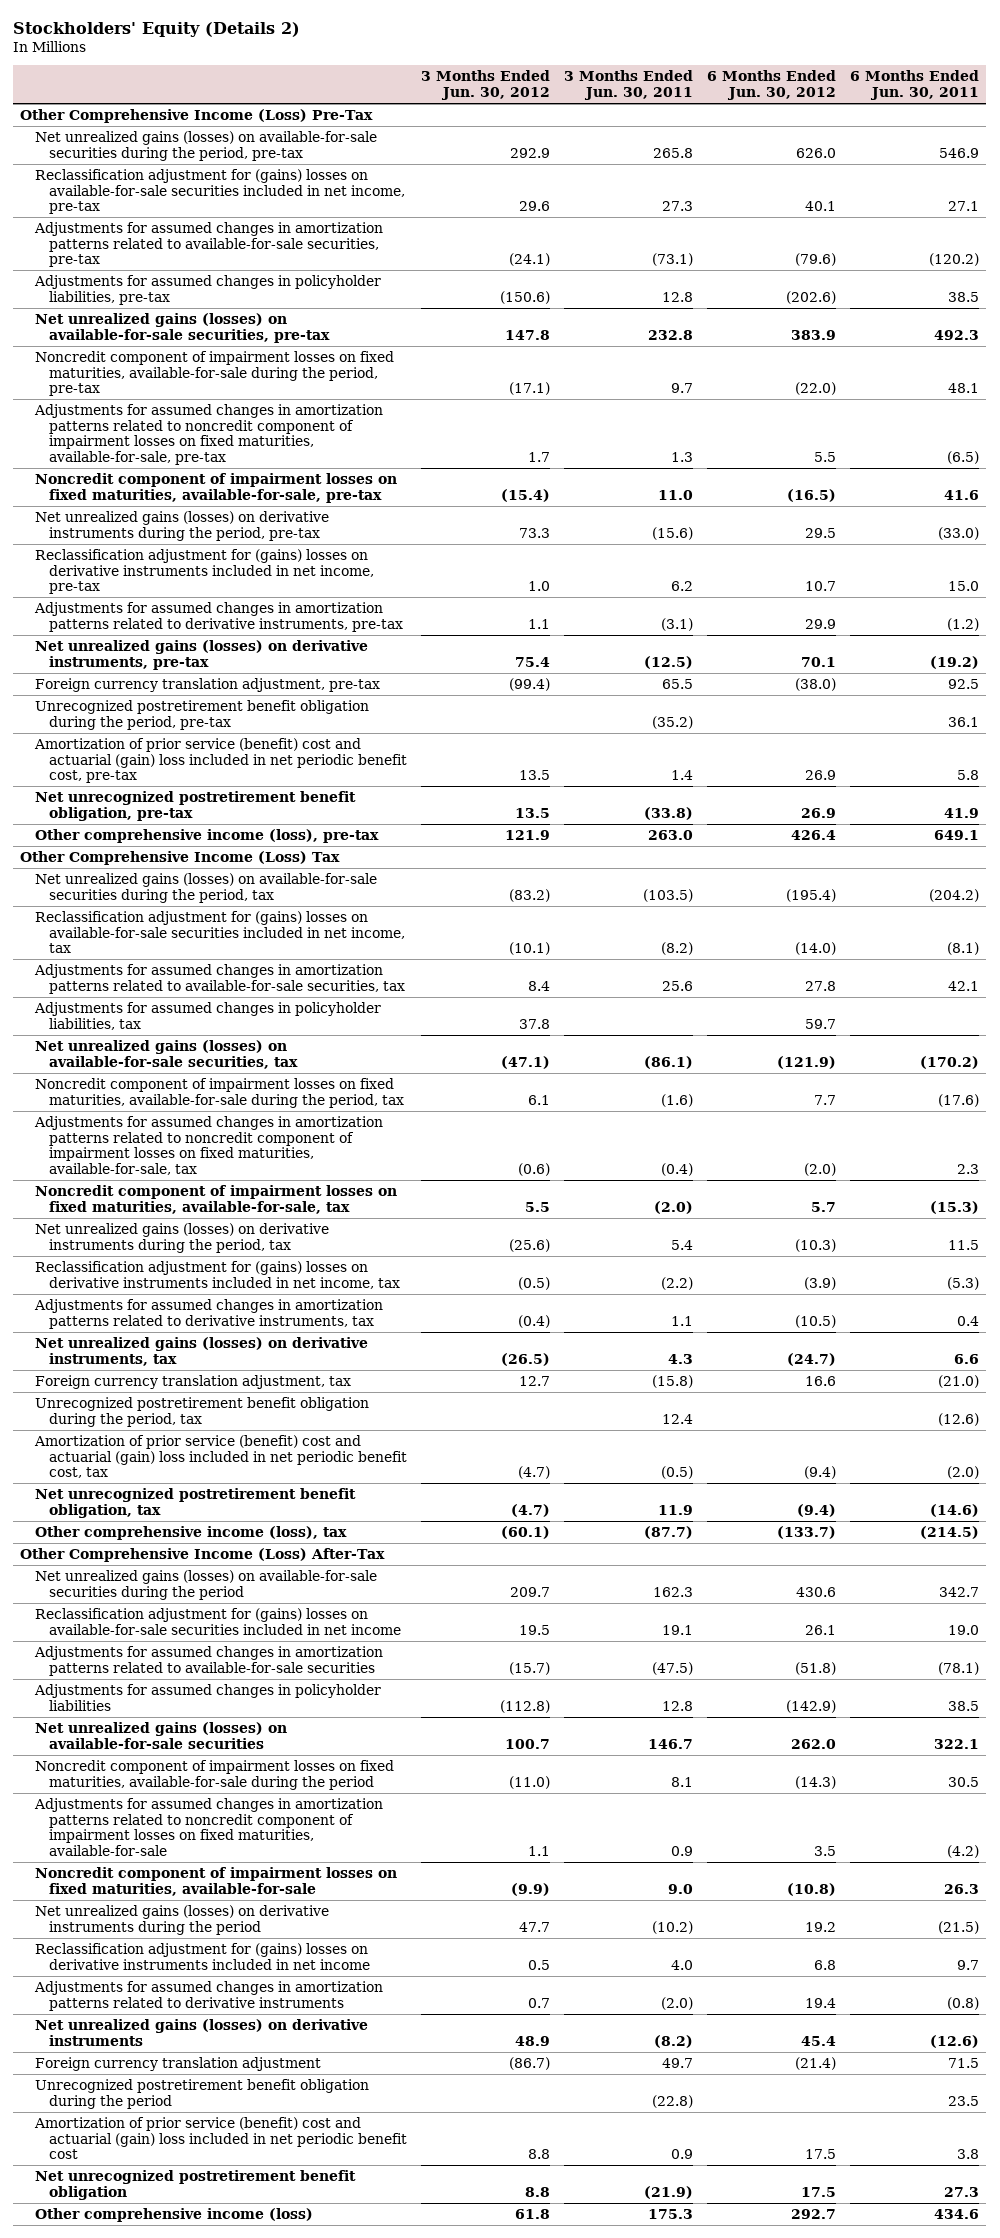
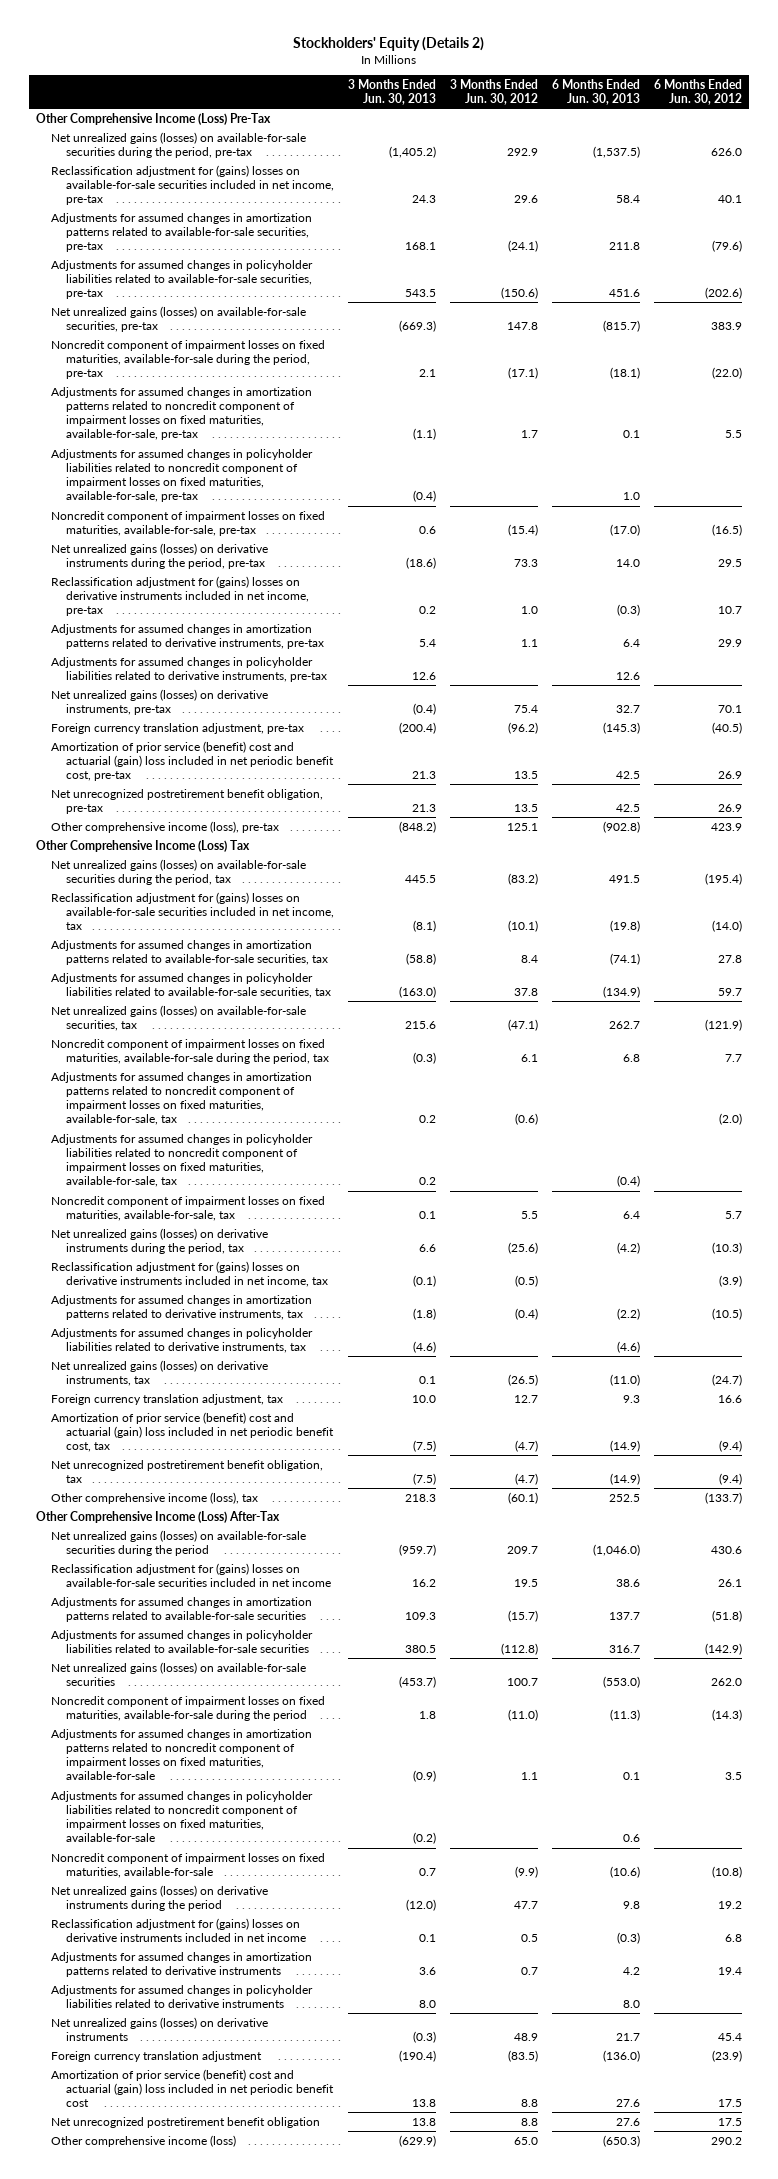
[563,70,693,100] 3 Months Ended Jun. 30, 2011 -> none
[850,70,980,100] 6 Months Ended Jun. 30, 2011 -> none
none -> [348,78,437,106] 3 Months Ended Jun. 30, 2013
none -> [552,78,641,106] 6 Months Ended Jun. 30, 2013
[33,275,381,305] Adjustments for assumed changes in policyholder liabilities, pre-tax -> [51,259,314,300] Adjustments for assumed changes in policyholder liabilities related to available-for-sale securities, pre-tax
none -> [51,448,314,503] Adjustments for assumed changes in policyholder liabilities related to noncredit component of impairment losses on fixed maturities, available-for-sale, pre-tax
none -> [51,656,328,682] Adjustments for assumed changes in policyholder liabilities related to derivative instruments, pre-tax
[34,700,369,730] Unrecognized postretirement benefit obligation during the period, pre-tax -> none
[508,678,550,692] (99.4) -> [508,721,539,734] (96.2)
[795,678,837,692] (38.0) -> [712,721,743,734] (40.5)
[504,830,550,841] 121.9 -> [507,822,539,831] 125.1
[791,830,837,841] 426.4 -> [711,822,743,831] 423.9
[33,1002,381,1030] Adjustments for assumed changes in policyholder liabilities, tax -> [51,972,332,998] Adjustments for assumed changes in policyholder liabilities related to available-for-sale securities, tax
none -> [51,1133,314,1188] Adjustments for assumed changes in policyholder liabilities related to noncredit component of impairment losses on fixed maturities, available-for-sale, tax
none -> [51,1327,314,1353] Adjustments for assumed changes in policyholder liabilities related to derivative instruments, tax
[34,1397,369,1427] Unrecognized postretirement benefit obligation during the period, tax -> none
[33,1684,381,1711] Adjustments for assumed changes in policyholder liabilities -> [51,1629,314,1653] Adjustments for assumed changes in policyholder liabilities related to available-for-sale securities
none -> [51,1790,314,1843] Adjustments for assumed changes in policyholder liabilities related to noncredit component of impairment losses on fixed maturities, available-for-sale
none -> [51,1984,314,2008] Adjustments for assumed changes in policyholder liabilities related to derivative instruments
[34,2079,369,2109] Unrecognized postretirement benefit obligation during the period -> none
[508,2057,550,2071] (86.7) -> [508,2049,539,2062] (83.5)
[795,2057,837,2071] (21.4) -> [712,2049,743,2062] (23.9)
[514,2209,550,2220] 61.8 -> [514,2136,539,2145] 65.0
[791,2209,837,2220] 292.7 -> [711,2136,743,2145] 290.2

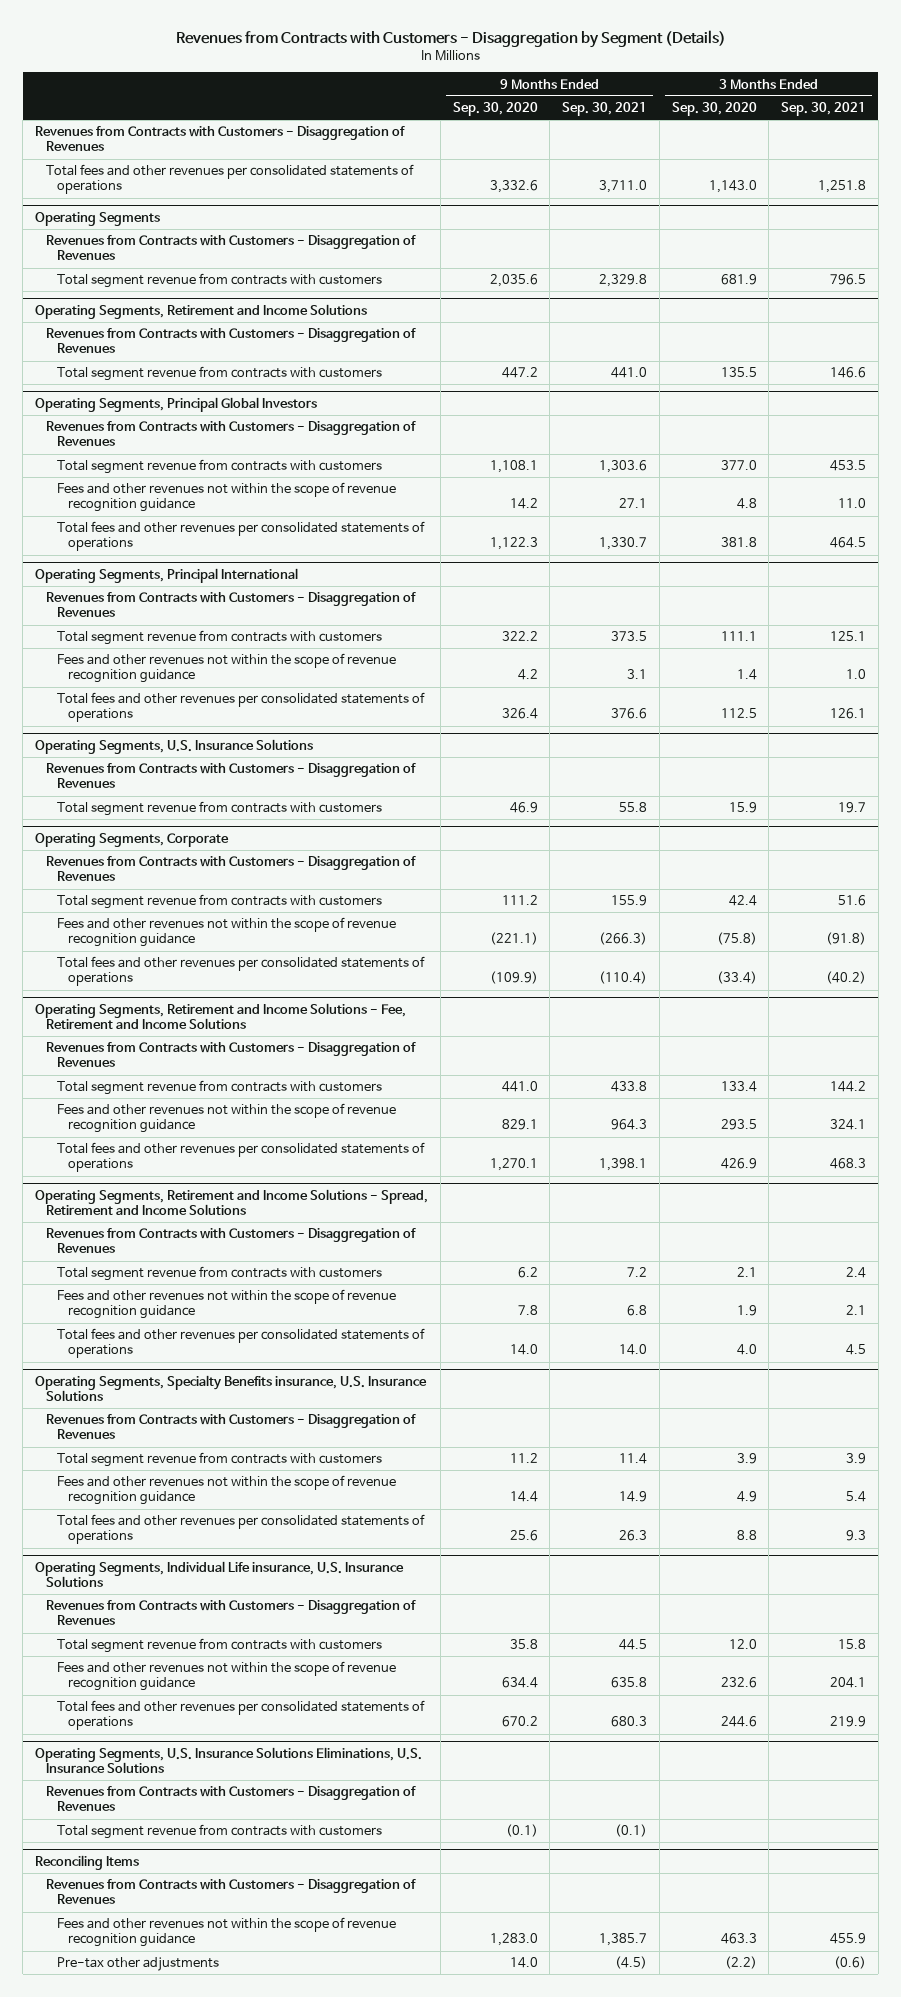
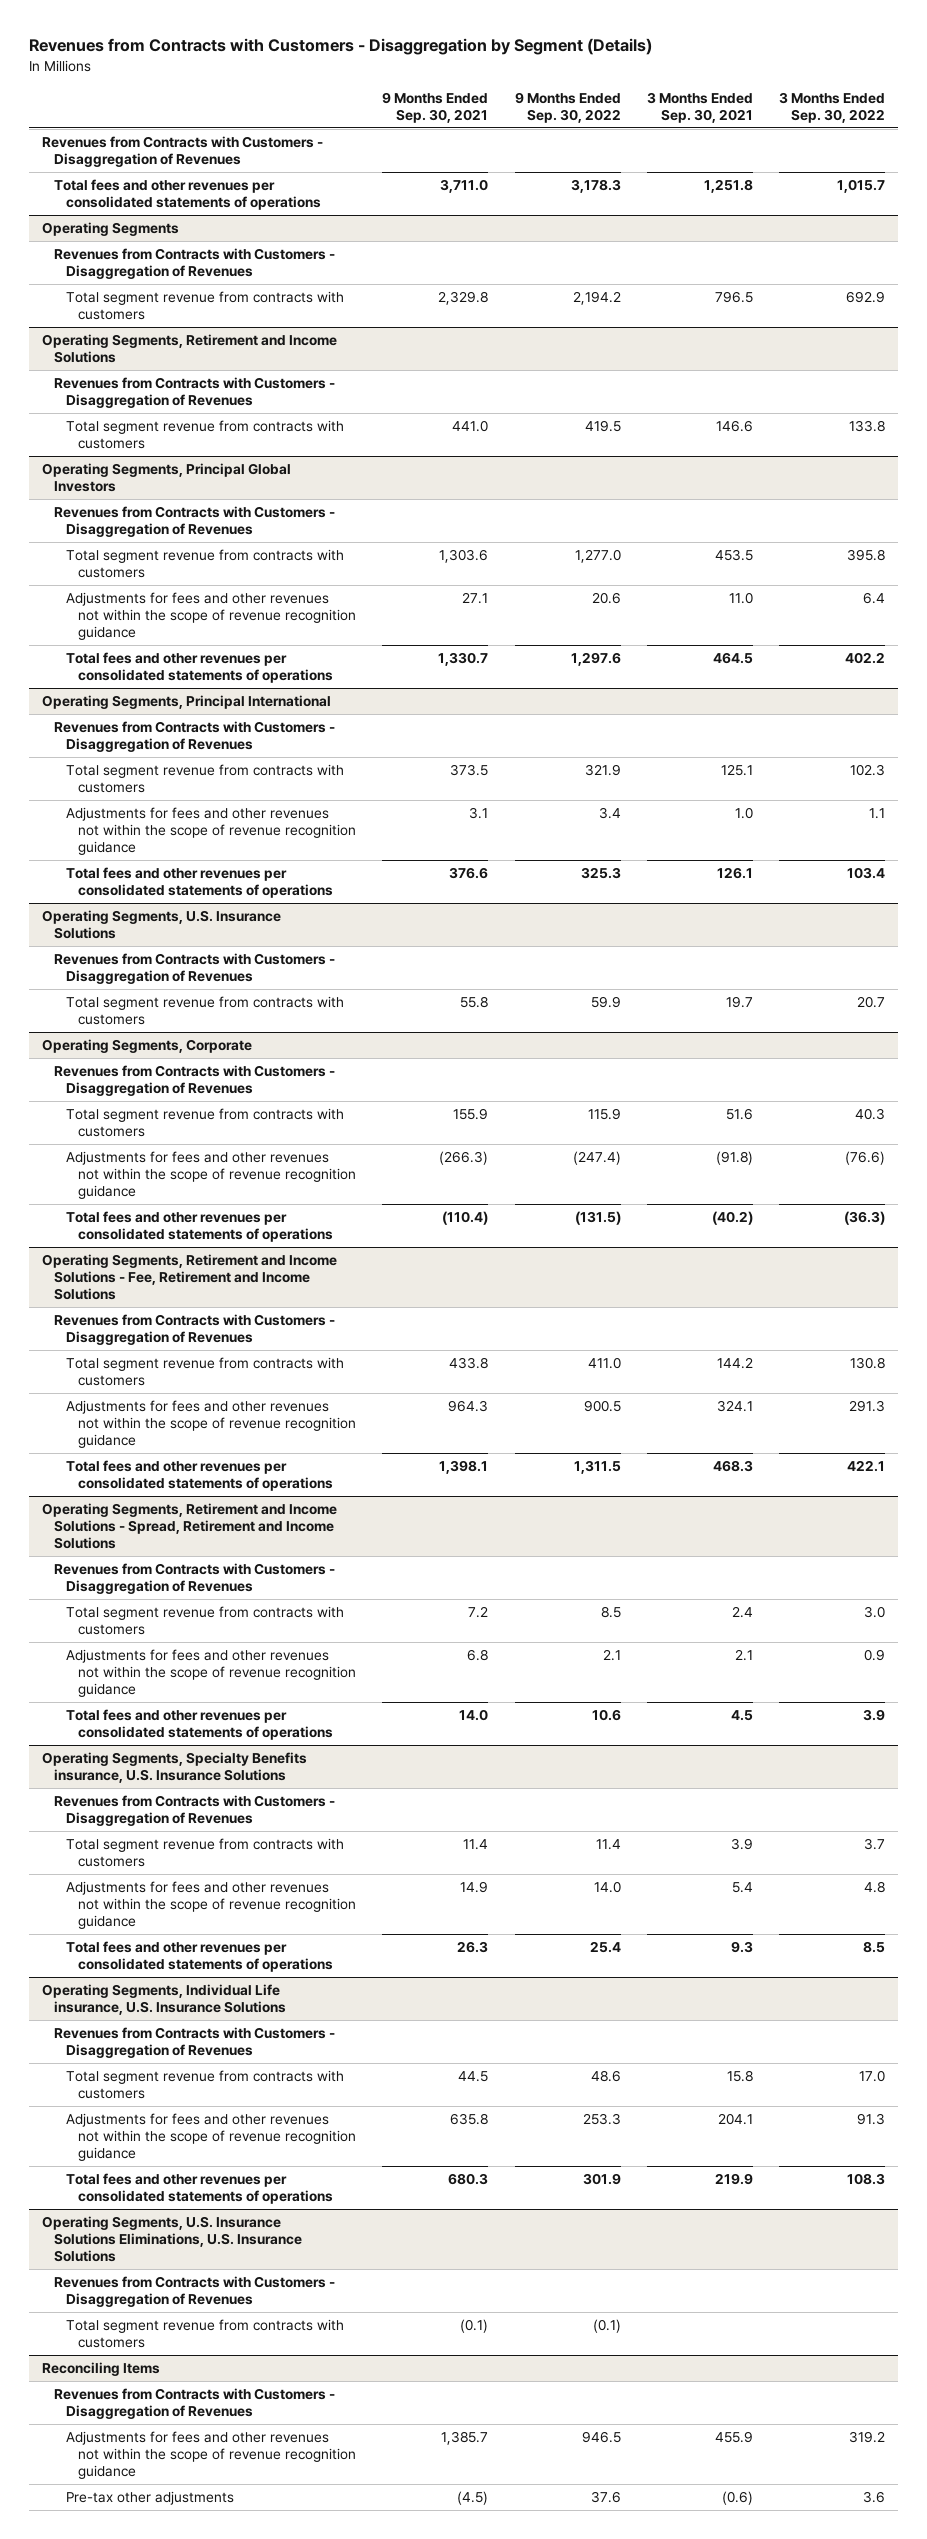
[452,101,538,116] Sep. 30, 2020 -> none
[671,101,757,116] Sep. 30, 2020 -> none
none -> [514,91,621,123] 9 Months Ended Sep. 30, 2022
none -> [778,91,885,123] 3 Months Ended Sep. 30, 2022
[57,482,397,513] Fees and other revenues not within the scope of revenue recognition guidance -> [66,592,357,640] Adjustments for fees and other revenues not within the scope of revenue recognition guidance
[57,653,397,684] Fees and other revenues not within the scope of revenue recognition guidance -> [66,807,357,855] Adjustments for fees and other revenues not within the scope of revenue recognition guidance
[57,917,397,948] Fees and other revenues not within the scope of revenue recognition guidance -> [66,1151,357,1199] Adjustments for fees and other revenues not within the scope of revenue recognition guidance
[57,1103,397,1134] Fees and other revenues not within the scope of revenue recognition guidance -> [66,1400,357,1448] Adjustments for fees and other revenues not within the scope of revenue recognition guidance
[57,1289,397,1320] Fees and other revenues not within the scope of revenue recognition guidance -> [66,1649,357,1697] Adjustments for fees and other revenues not within the scope of revenue recognition guidance
[57,1475,397,1506] Fees and other revenues not within the scope of revenue recognition guidance -> [66,1881,357,1929] Adjustments for fees and other revenues not within the scope of revenue recognition guidance
[57,1661,397,1692] Fees and other revenues not within the scope of revenue recognition guidance -> [66,2113,357,2161] Adjustments for fees and other revenues not within the scope of revenue recognition guidance
[57,1917,397,1948] Fees and other revenues not within the scope of revenue recognition guidance -> [66,2431,357,2479] Adjustments for fees and other revenues not within the scope of revenue recognition guidance

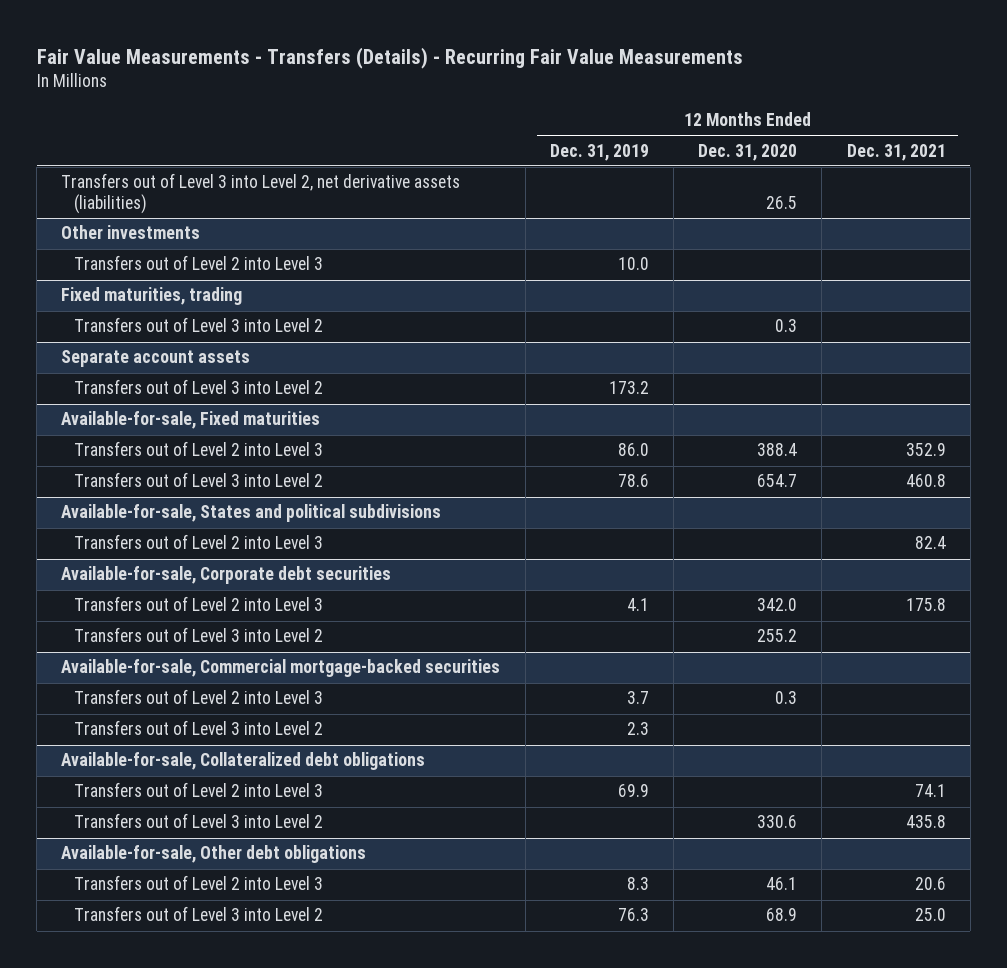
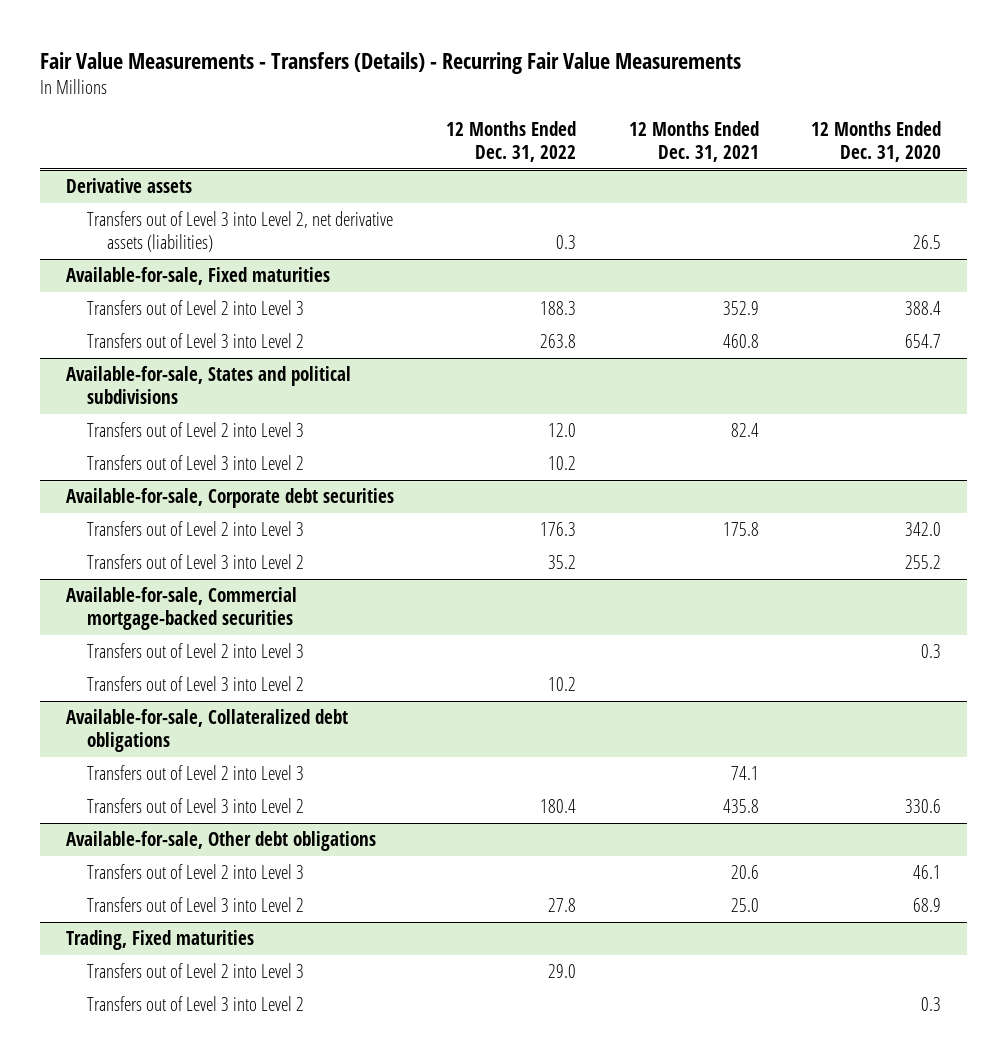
[549,143,649,161] Dec. 31, 2019 -> none
none -> [446,120,577,163] 12 Months Ended Dec. 31, 2022
none -> [65,177,192,193] Derivative assets
[61,225,201,240] Other investments -> none
[73,255,323,271] Transfers out of Level 2 into Level 3 -> none
[61,287,243,306] Fixed maturities, trading -> none
[73,317,323,333] Transfers out of Level 3 into Level 2 -> none
[61,350,251,368] Separate account assets -> none
[73,379,323,395] Transfers out of Level 3 into Level 2 -> none
none -> [86,454,304,470] Transfers out of Level 3 into Level 2
none -> [65,929,254,950] Trading, Fixed maturities
none -> [86,962,304,978] Transfers out of Level 2 into Level 3
none -> [86,995,304,1011] Transfers out of Level 3 into Level 2

